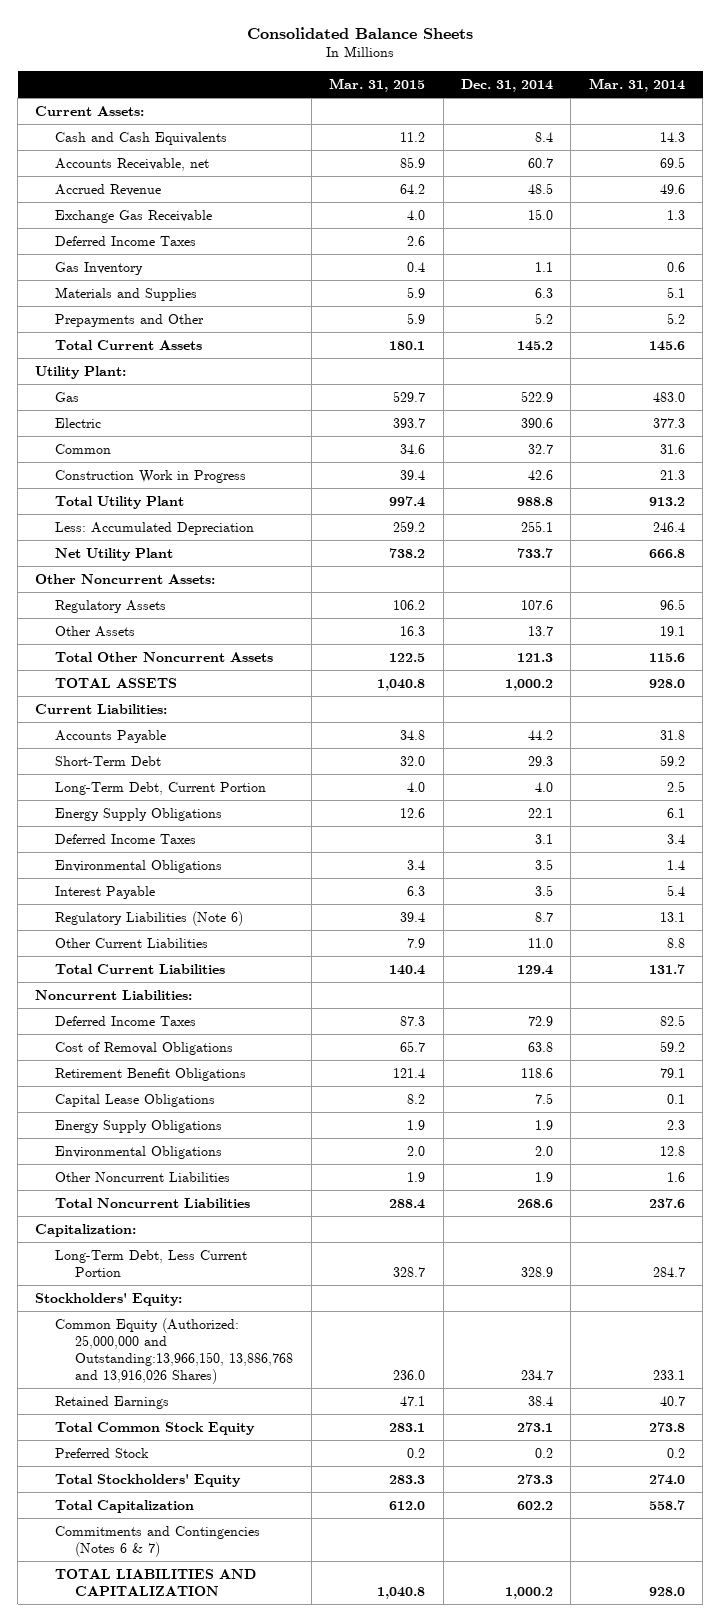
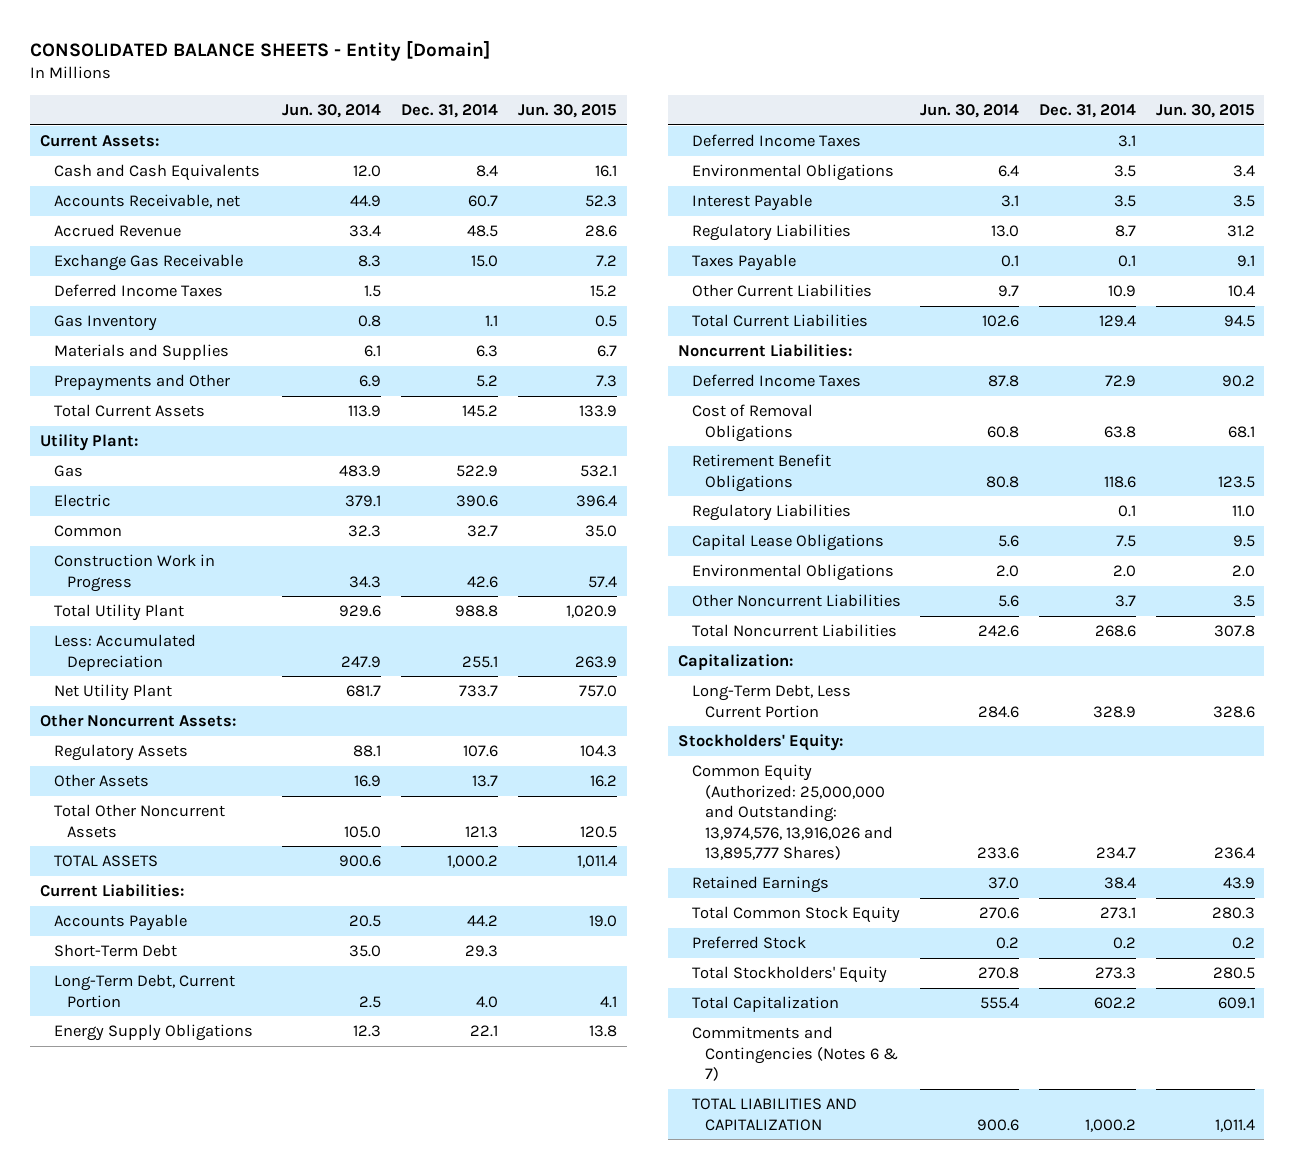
[247,26,474,39] Consolidated Balance Sheets -> [30,39,491,61] CONSOLIDATED BALANCE SHEETS - Entity [Domain]
[329,77,426,92] Mar. 31, 2015 -> none
[588,77,685,92] Mar. 31, 2014 -> none
none -> [282,104,382,119] Jun. 30, 2014
none -> [517,104,617,119] Jun. 30, 2015
[55,910,244,926] Regulatory Liabilities (Note 6) -> [691,224,851,242] Regulatory Liabilities
none -> [691,254,796,272] Taxes Payable
[528,937,554,948] 11.0 -> [1107,285,1136,298] 10.9
none -> [691,504,851,522] Regulatory Liabilities
[55,1119,223,1133] Energy Supply Obligations -> none
[535,1171,554,1182] 1.9 -> [1114,595,1136,608] 3.7
[55,1317,294,1384] Common Equity (Authorized: 25,000,000 and Outstanding:13,966,150, 13,886,768 and 13,916,026 Shares) -> [691,764,894,861] Common Equity (Authorized: 25,000,000 and Outstanding: 13,974,576, 13,916,026 and 13,895,777 Shares)

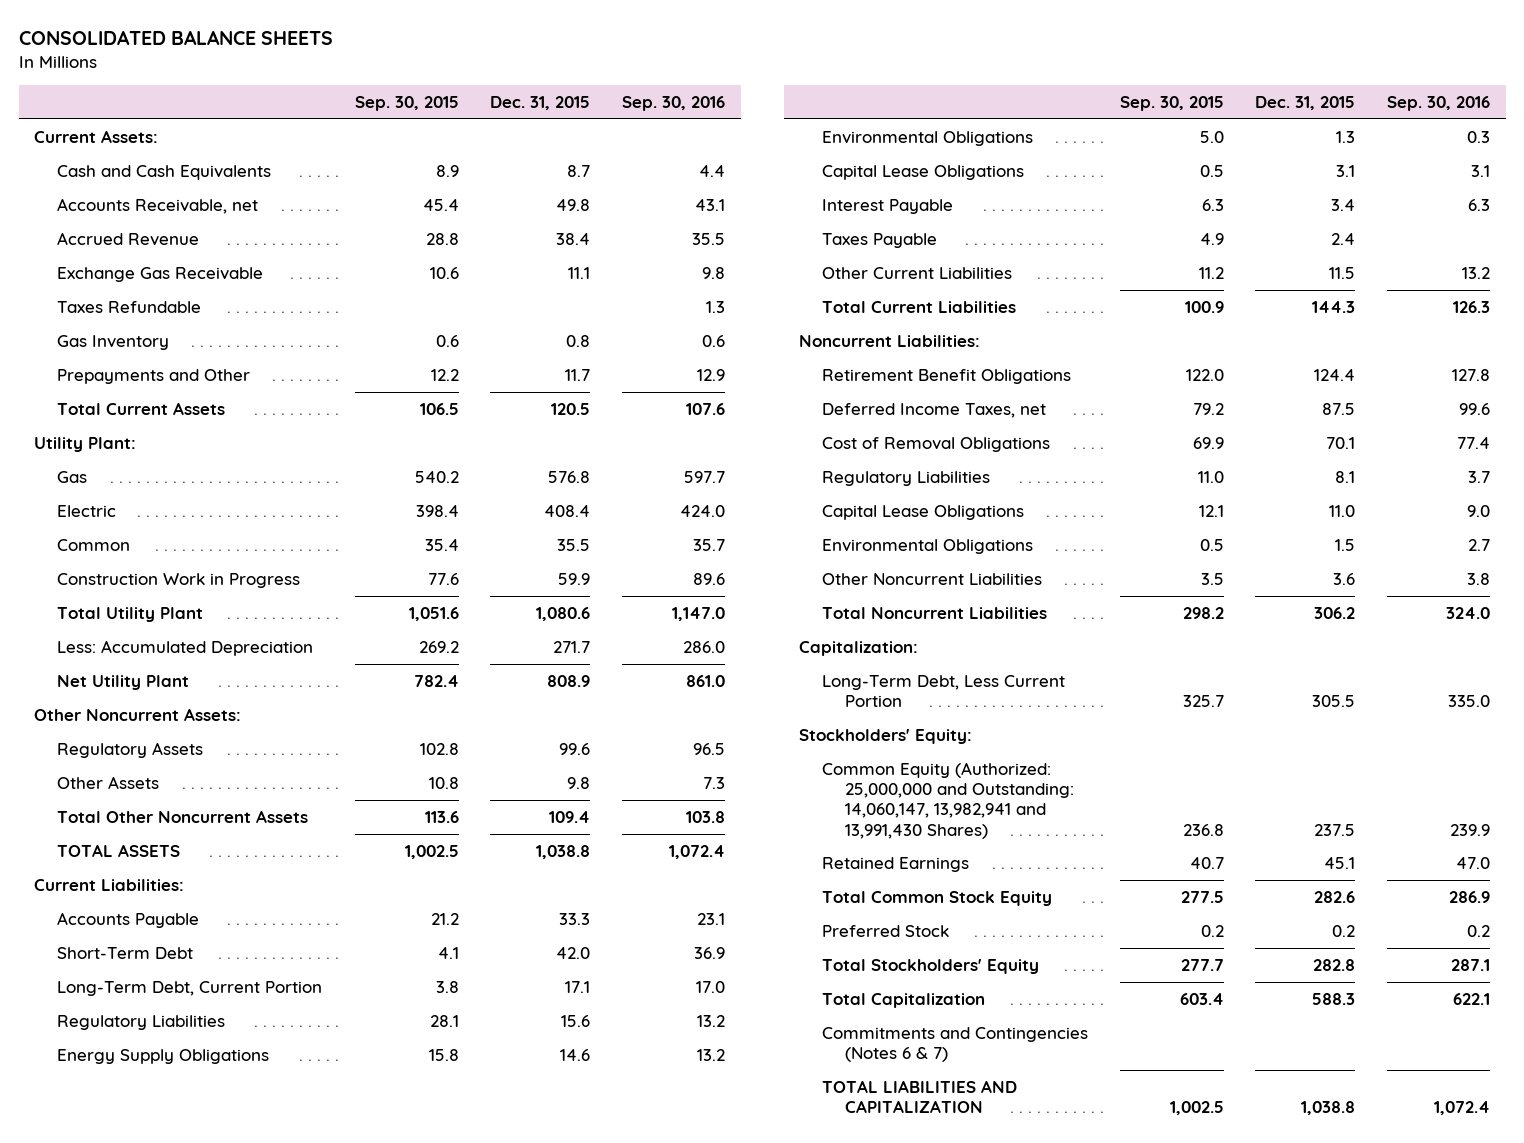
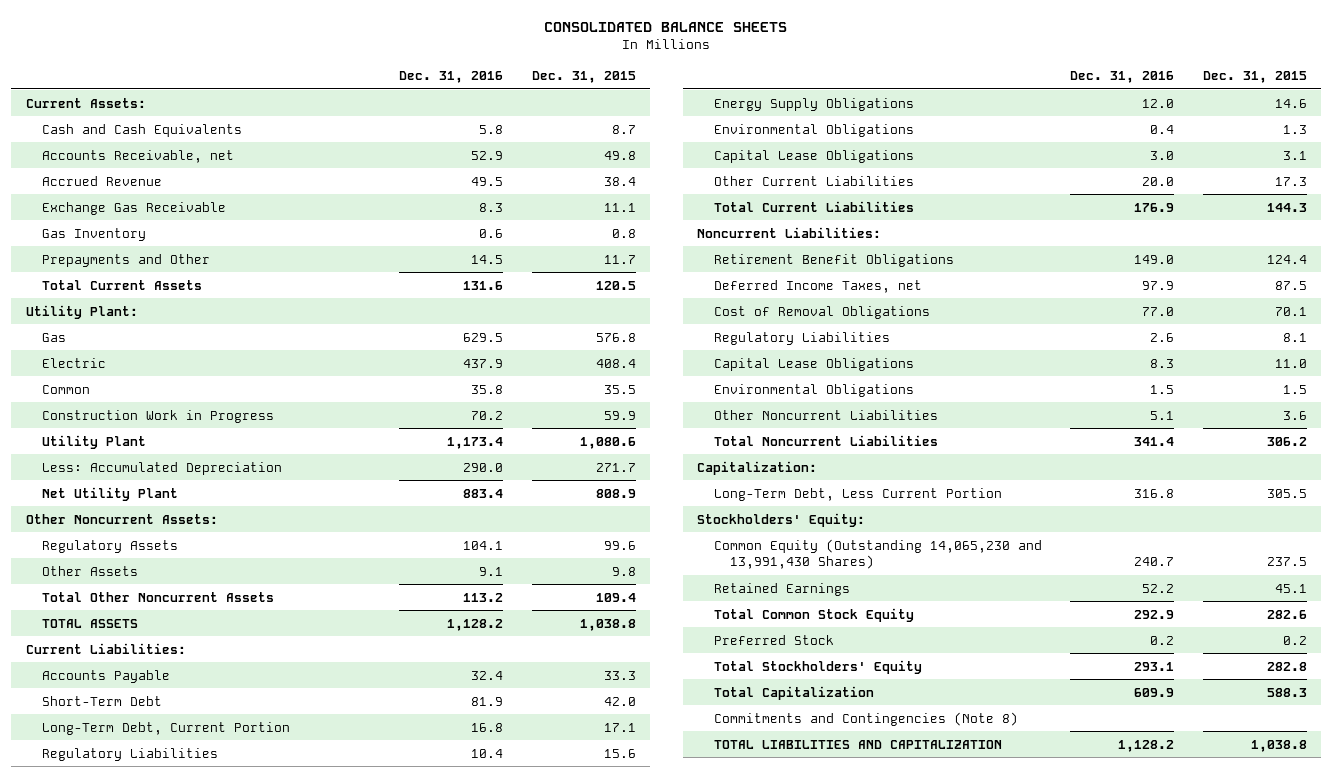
[354,96,459,112] Sep. 30, 2015 -> none
[621,96,725,112] Sep. 30, 2016 -> none
none -> [398,71,503,84] Dec. 31, 2016
[57,300,202,313] Taxes Refundable -> none
[57,606,204,622] Total Utility Plant -> [42,434,147,449] Utility Plant
[822,198,954,214] Interest Payable -> none
[822,232,938,248] Taxes Payable -> none
[1329,266,1356,279] 11.5 -> [1275,176,1308,186] 17.3
[822,761,1075,839] Common Equity (Authorized: 25,000,000 and Outstanding: 14,060,147, 13,982,941 and 13,991,430 Shares) -> [713,538,1042,570] Common Equity (Outstanding 14,065,230 and 13,991,430 Shares)
[822,1026,1089,1063] Commitments and Contingencies (Notes 6 & 7) -> [713,711,1018,726] Commitments and Contingencies (Note 8)

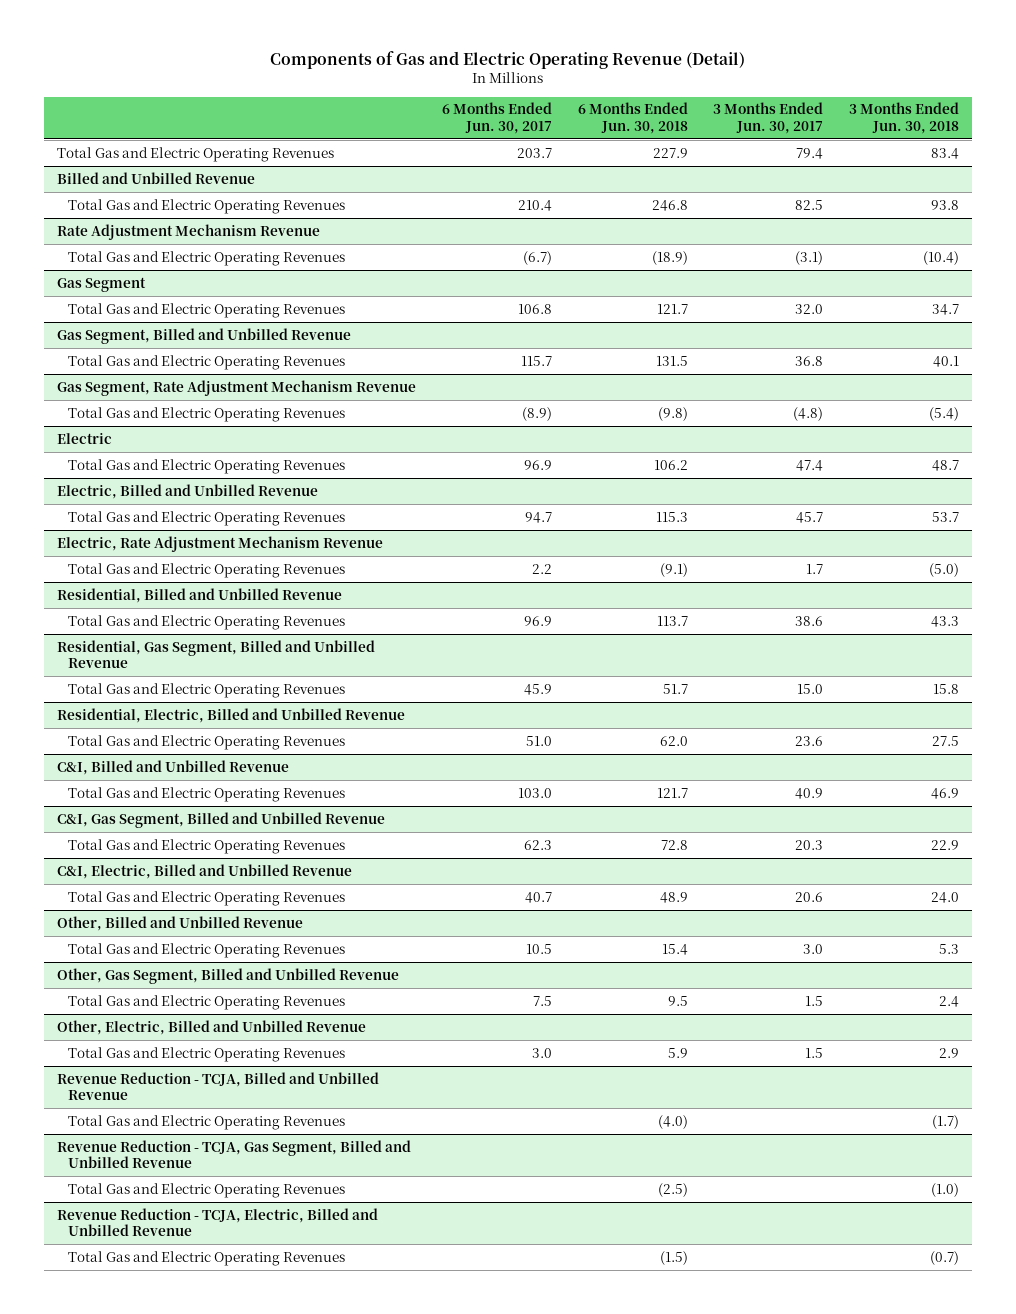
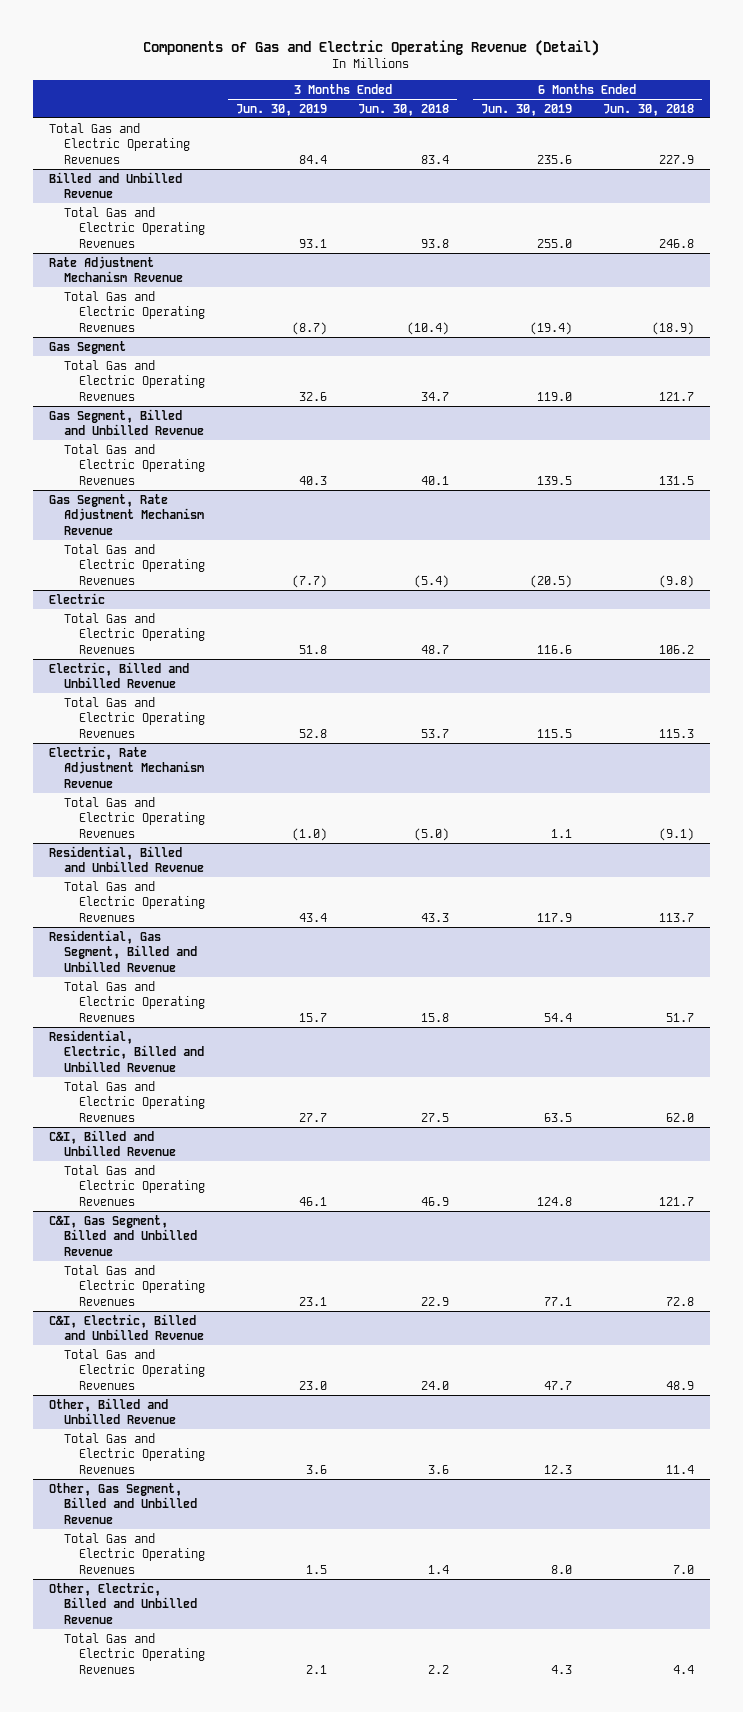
[441,102,552,134] 6 Months Ended Jun. 30, 2017 -> none
[713,102,824,134] 3 Months Ended Jun. 30, 2017 -> none
none -> [236,103,328,116] Jun. 30, 2019
none -> [480,103,572,116] Jun. 30, 2019
[661,943,688,955] 15.4 -> [666,1464,695,1474] 11.4
[939,943,960,954] 5.3 -> [428,1464,450,1474] 3.6
[667,995,688,1006] 9.5 -> [673,1564,695,1574] 7.0
[939,995,960,1007] 2.4 -> [428,1564,450,1574] 1.4
[57,1071,380,1101] Revenue Reduction - TCJA, Billed and Unbilled Revenue -> none
[68,1114,346,1130] Total Gas and Electric Operating Revenues -> none
[57,1139,412,1169] Revenue Reduction - TCJA, Gas Segment, Billed and Unbilled Revenue -> none
[68,1182,346,1198] Total Gas and Electric Operating Revenues -> none
[57,1207,379,1237] Revenue Reduction - TCJA, Electric, Billed and Unbilled Revenue -> none
[68,1250,346,1266] Total Gas and Electric Operating Revenues -> none
[667,1047,688,1058] 5.9 -> [673,1664,695,1674] 4.4
[939,1047,960,1058] 2.9 -> [428,1664,450,1674] 2.2

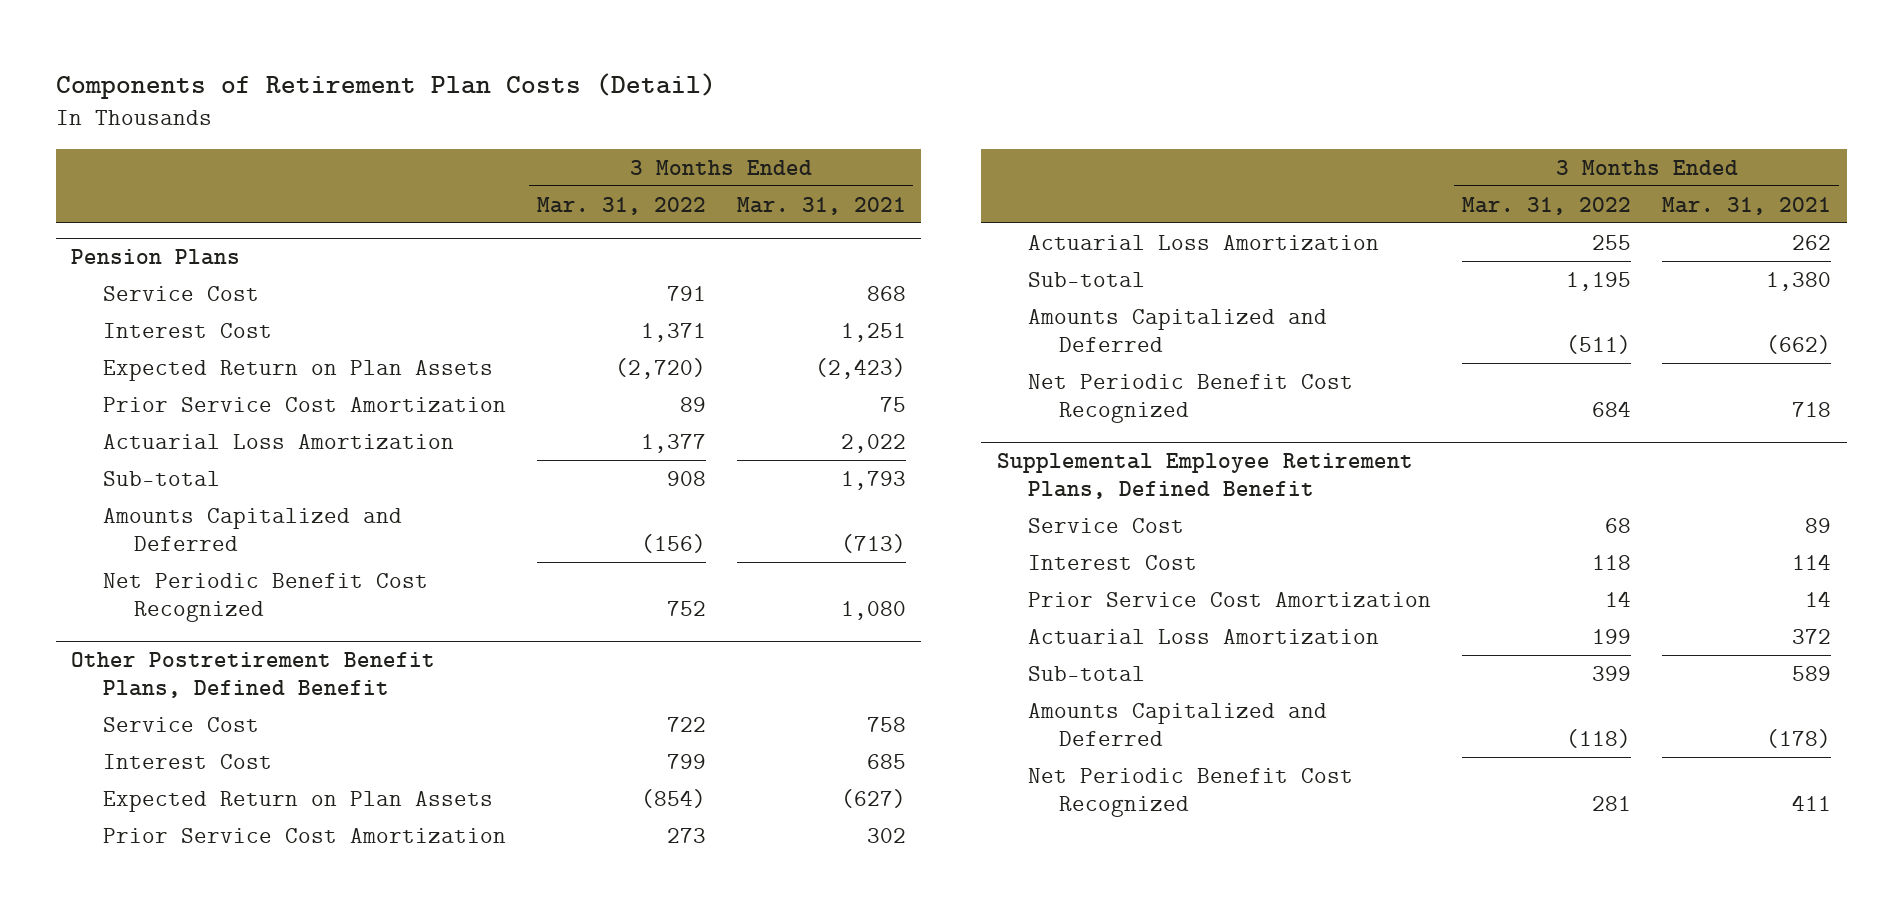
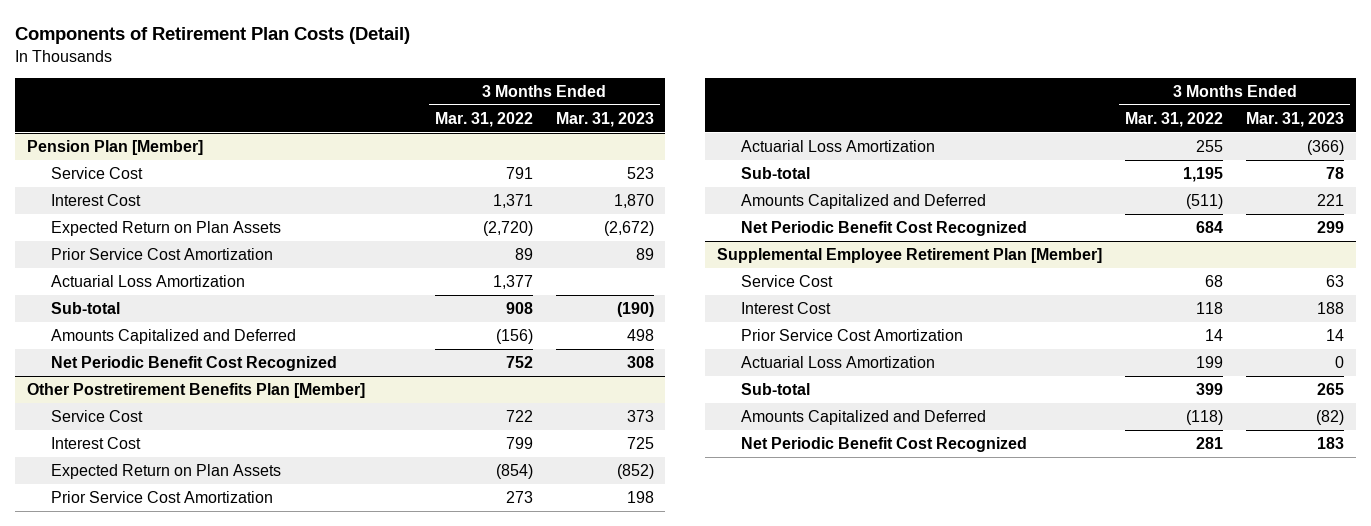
[736,196,906,215] Mar. 31, 2021 -> none
none -> [555,111,654,127] Mar. 31, 2023
[71,248,241,265] Pension Plans -> [26,140,203,156] Pension Plan [Member]
[71,651,436,699] Other Postretirement Benefit Plans, Defined Benefit -> [26,383,365,399] Other Postretirement Benefits Plan [Member]
[996,452,1413,500] Supplemental Employee Retirement Plans, Defined Benefit -> [716,248,1102,264] Supplemental Employee Retirement Plan [Member]

